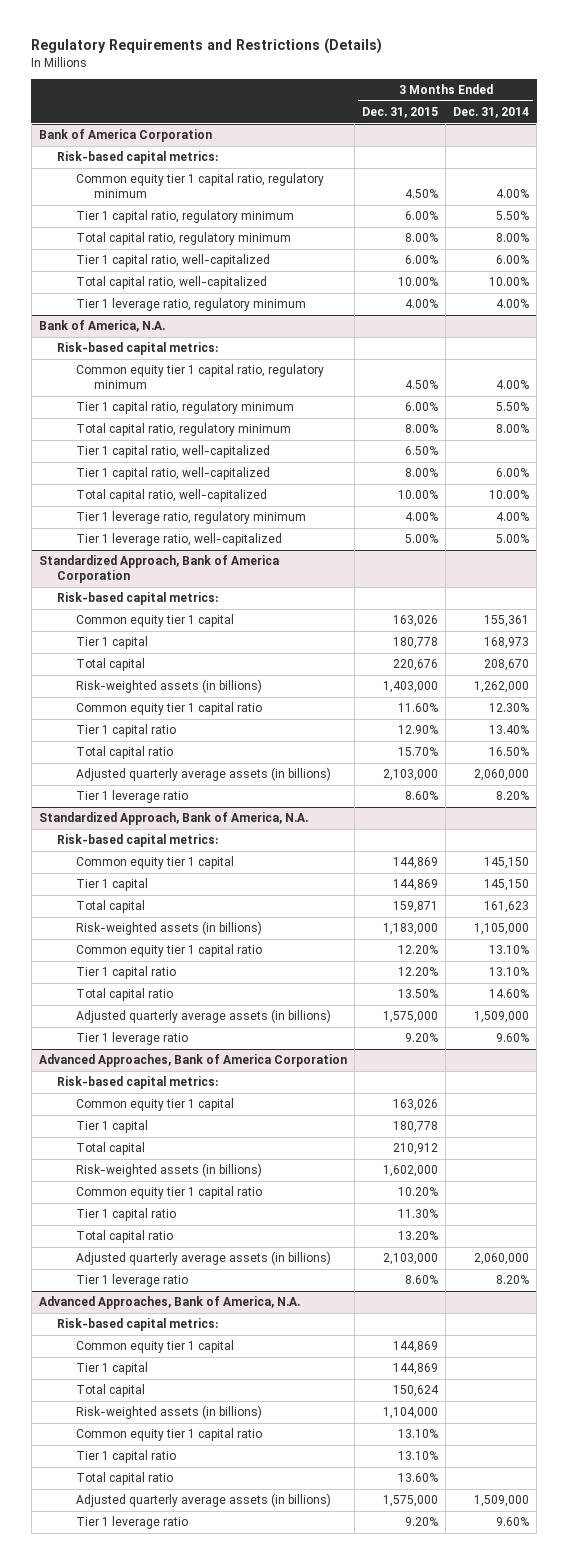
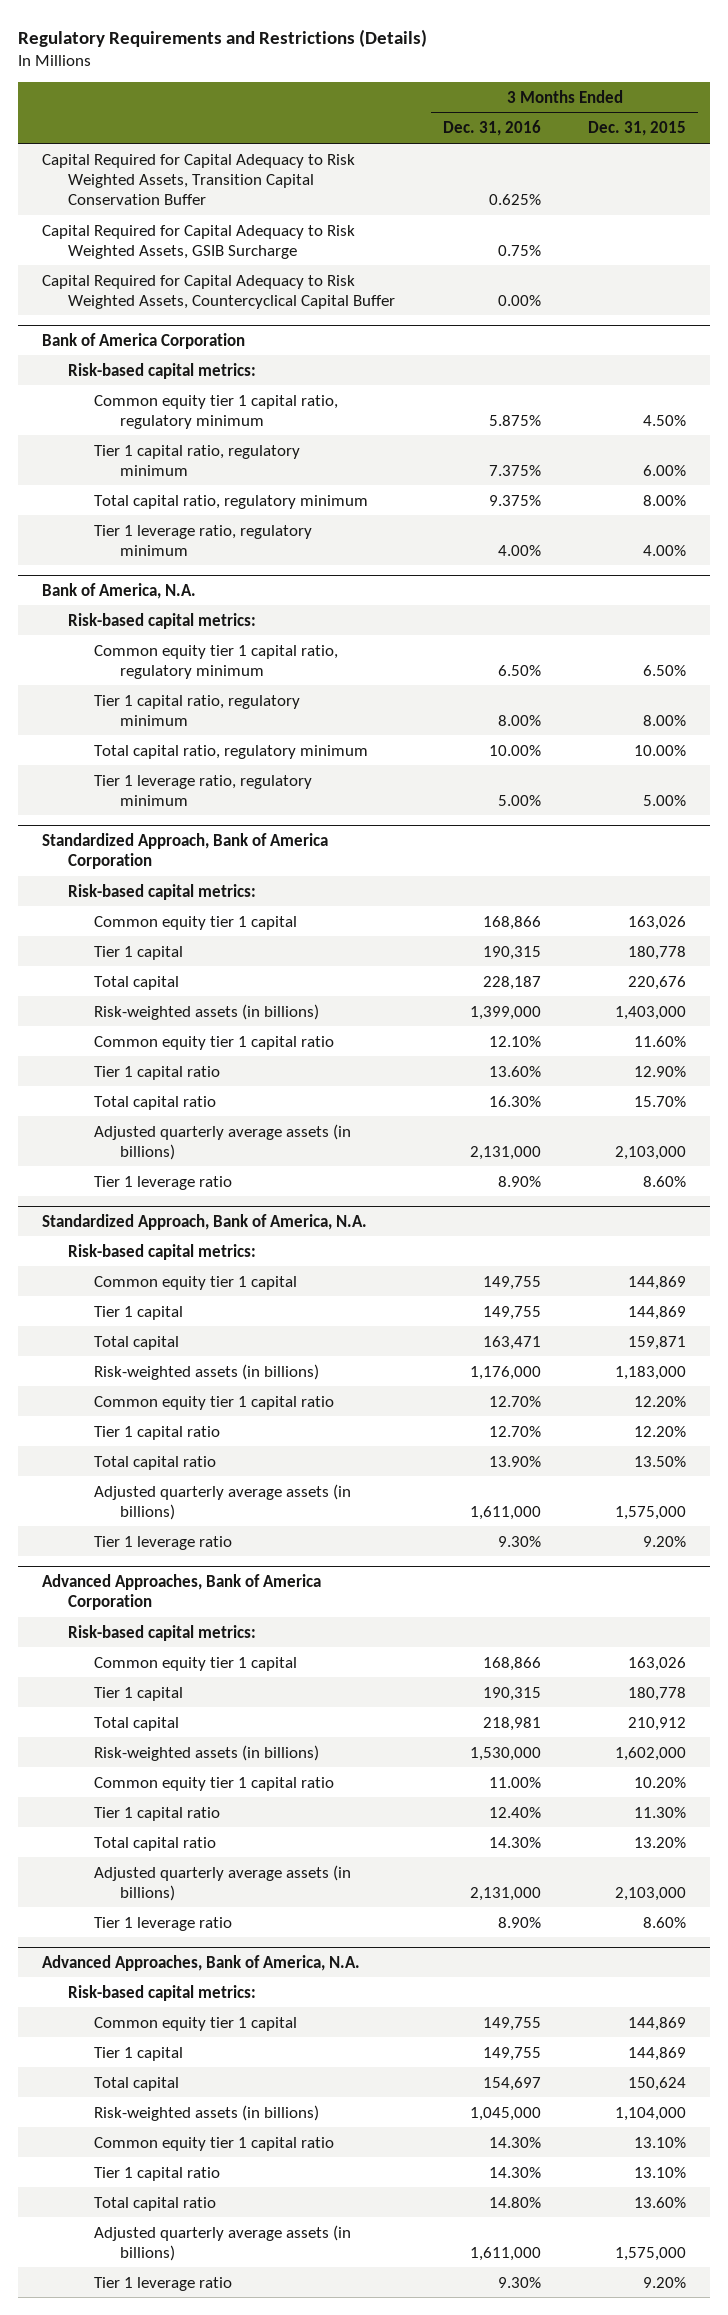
[453,106,530,118] Dec. 31, 2014 -> none
none -> [442,120,541,137] Dec. 31, 2016
none -> [42,153,356,205] Capital Required for Capital Adequacy to Risk Weighted Assets, Transition Capital Conservation Buffer
none -> [42,224,356,259] Capital Required for Capital Adequacy to Risk Weighted Assets, GSIB Surcharge
none -> [42,274,396,309] Capital Required for Capital Adequacy to Risk Weighted Assets, Countercyclical Capital Buffer
[75,254,270,268] Tier 1 capital ratio, well-capitalized -> none
[75,276,267,290] Total capital ratio, well-capitalized -> none
[75,445,270,459] Tier 1 capital ratio, well-capitalized -> none
[75,467,270,481] Tier 1 capital ratio, well-capitalized -> none
[75,489,267,503] Total capital ratio, well-capitalized -> none
[75,533,282,547] Tier 1 leverage ratio, well-capitalized -> none
[405,380,439,390] 4.50% -> [643,664,687,676] 6.50%
[405,402,439,412] 6.00% -> [643,714,687,726] 8.00%
[405,424,439,434] 8.00% -> [634,744,687,756] 10.00%
[405,512,439,522] 4.00% -> [643,794,687,806] 5.00%

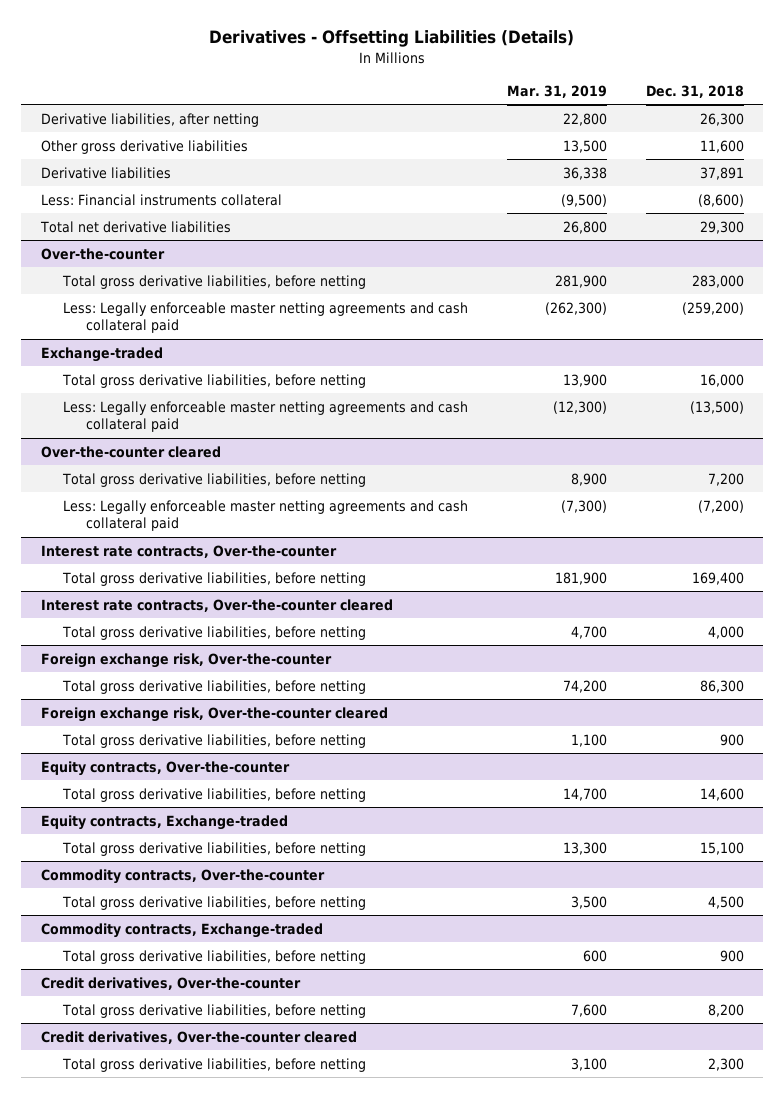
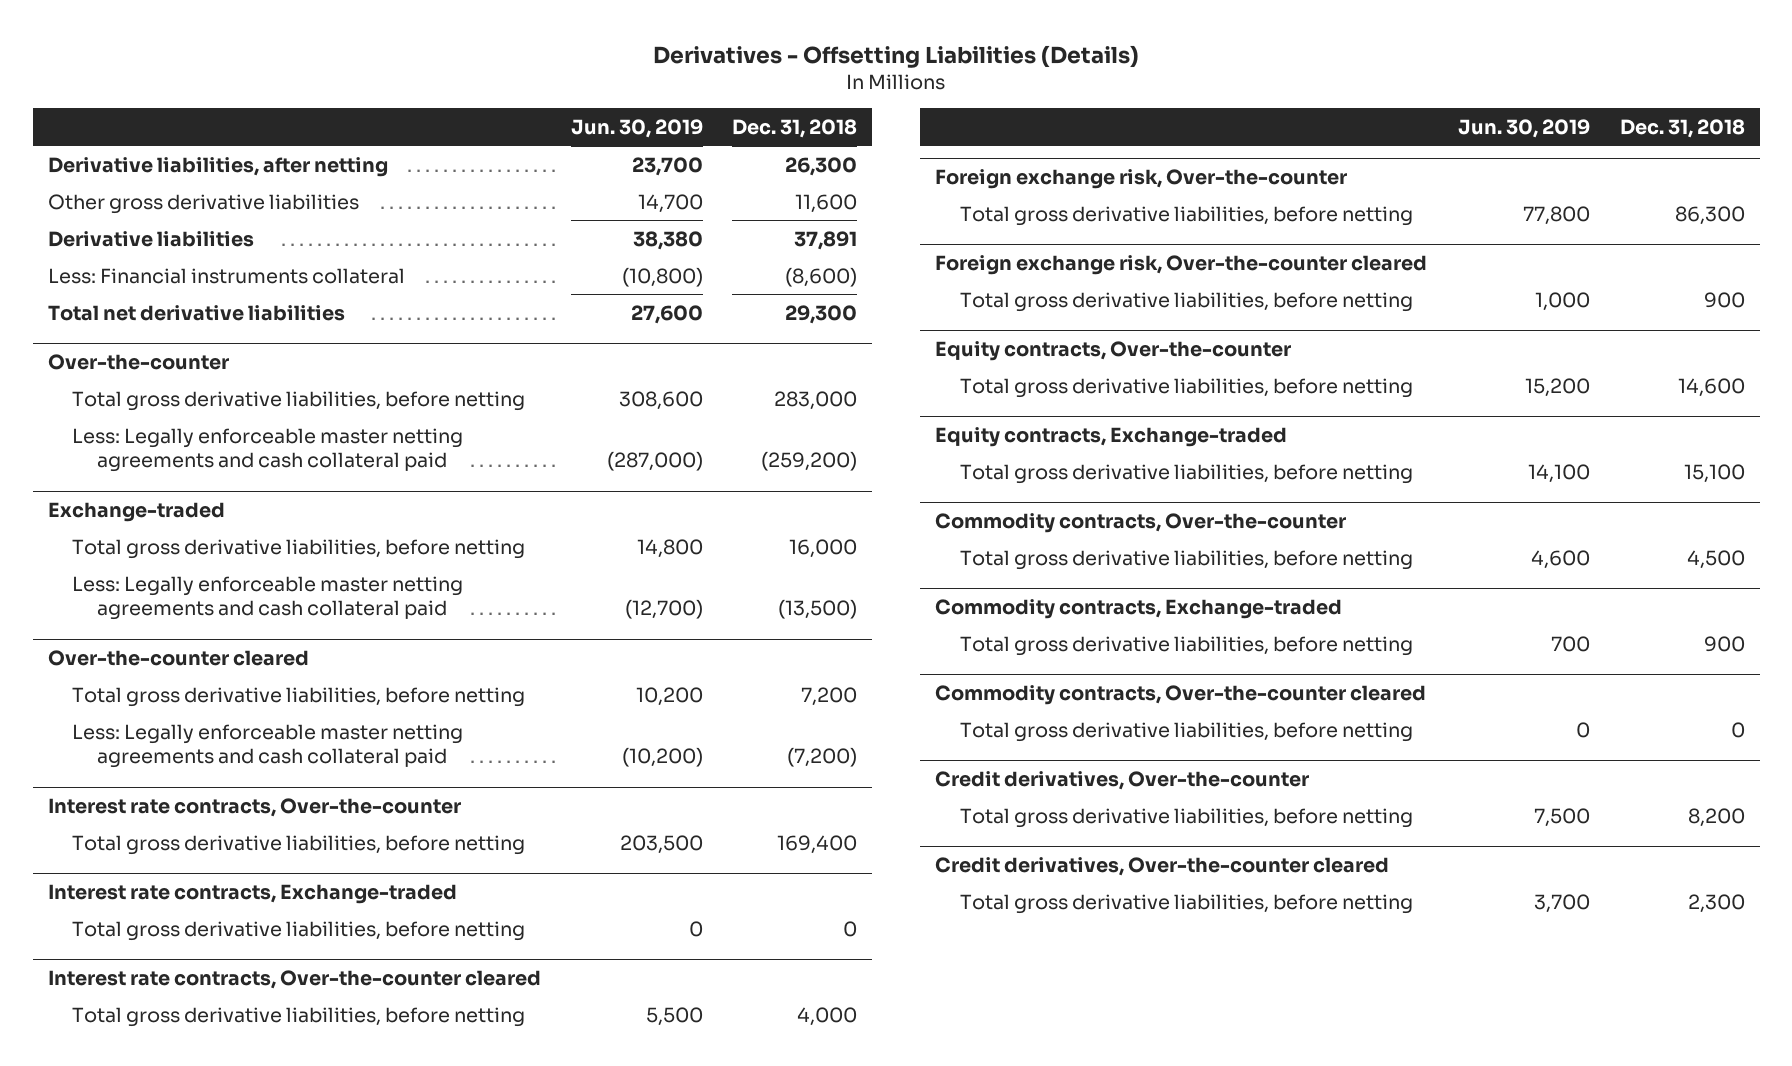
[507,84,608,98] Mar. 31, 2019 -> none
none -> [570,118,703,138] Jun. 30, 2019
none -> [47,883,457,904] Interest rate contracts, Exchange-traded
none -> [72,920,526,941] Total gross derivative liabilities, before netting
none -> [935,684,1427,705] Commodity contracts, Over-the-counter cleared
none -> [959,721,1413,742] Total gross derivative liabilities, before netting

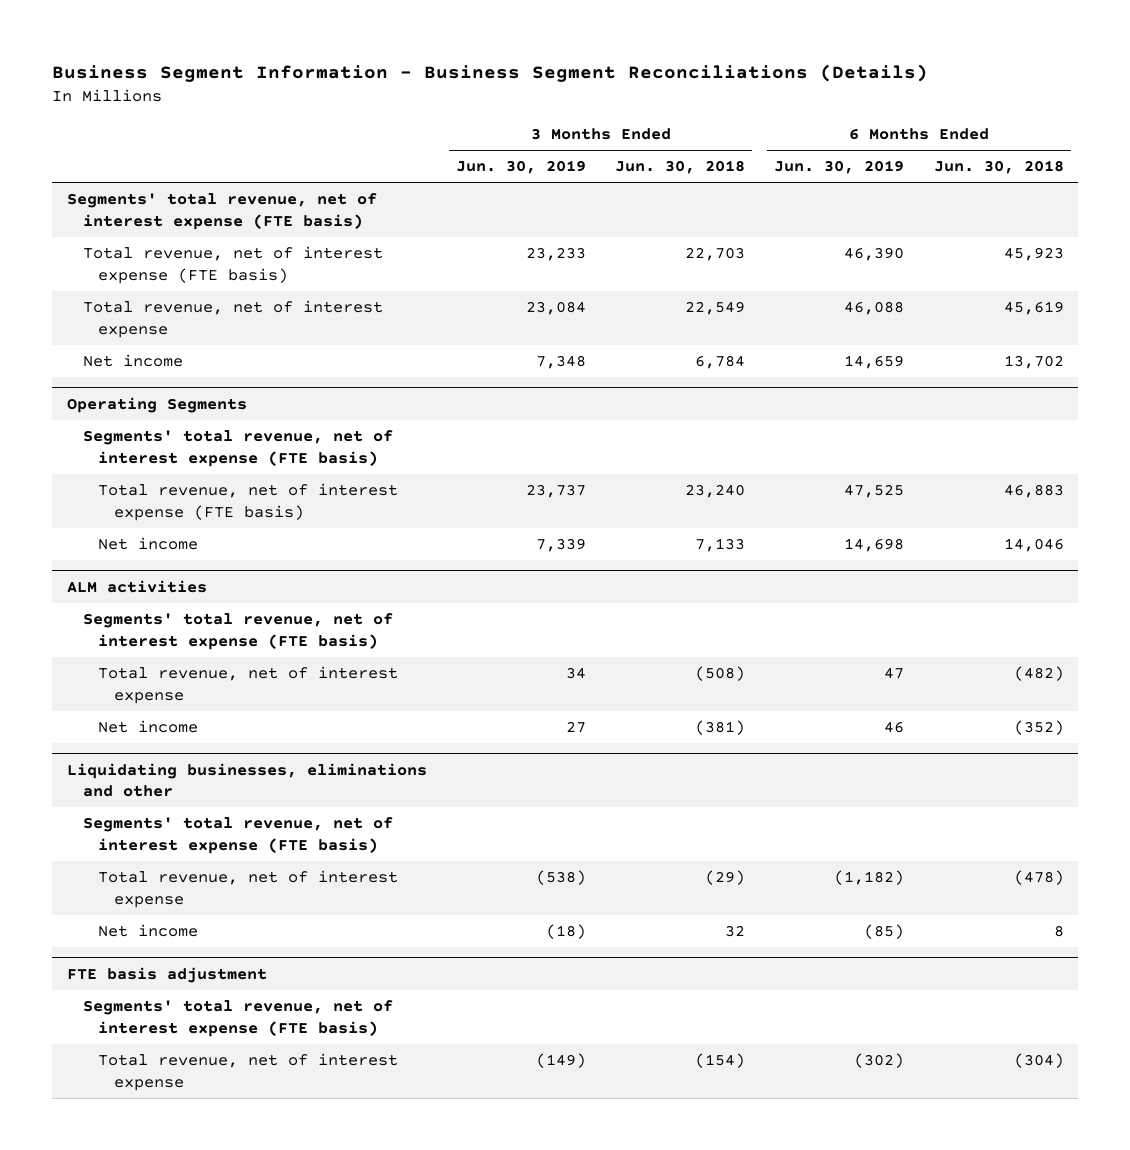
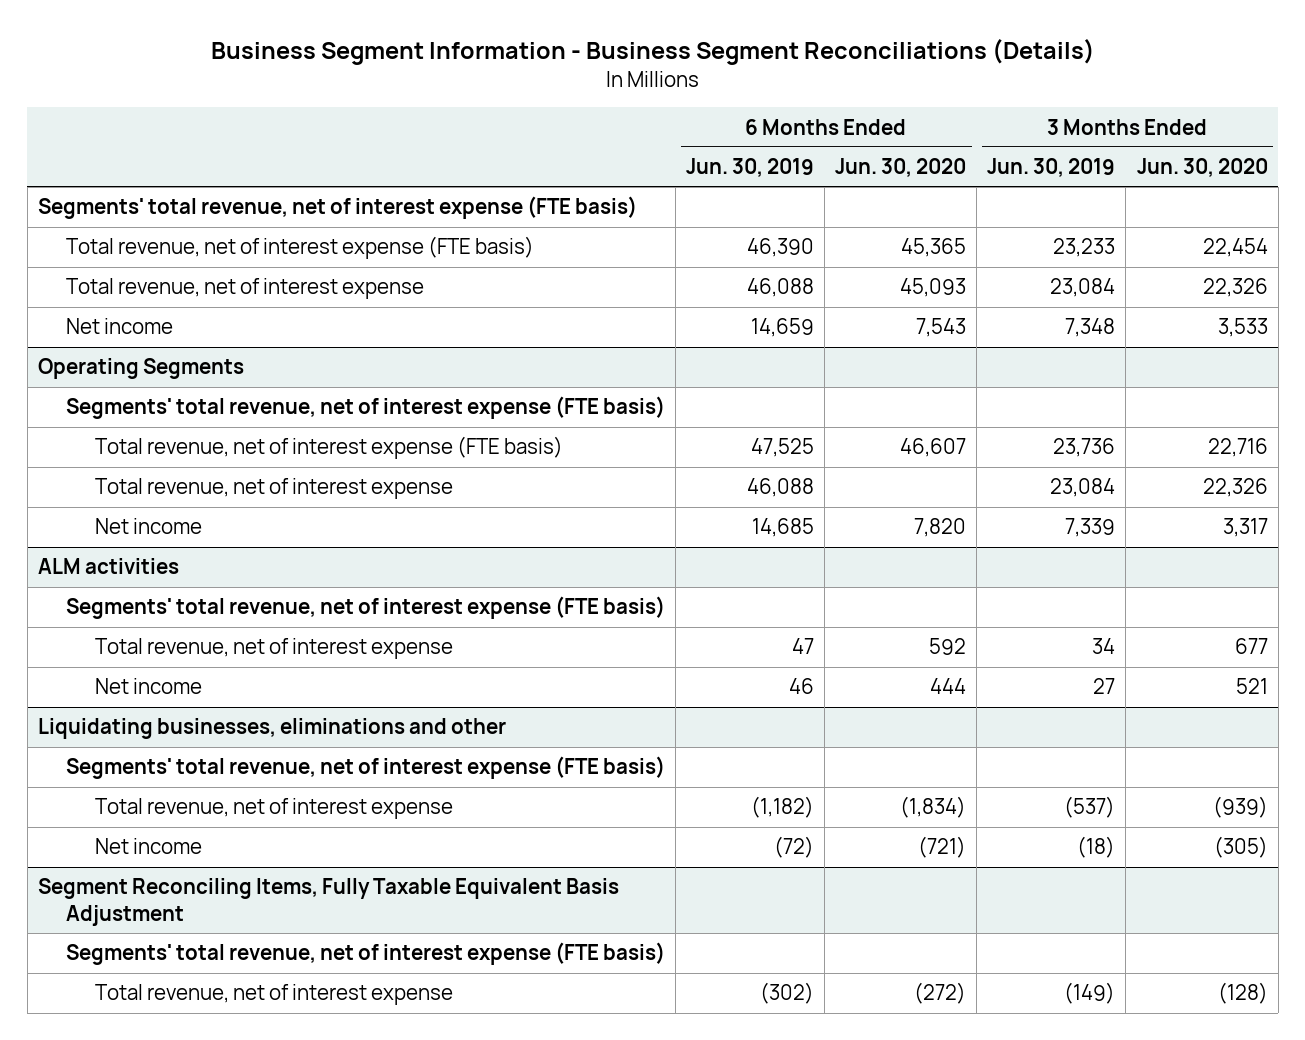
[615,160,746,175] Jun. 30, 2018 -> none
[933,160,1064,175] Jun. 30, 2018 -> none
none -> [835,158,967,178] Jun. 30, 2020
none -> [1136,158,1268,178] Jun. 30, 2020
[525,484,586,499] 23,737 -> [1053,438,1116,458] 23,736
none -> [94,478,453,500] Total revenue, net of interest expense
[844,538,905,553] 14,698 -> [752,518,815,538] 14,685
[535,870,586,886] (538) -> [1064,796,1116,819] (537)
[864,924,905,940] (85) -> [774,836,815,859] (72)
[66,966,267,983] FTE basis adjustment -> [37,878,619,926] Segment Reconciling Items, Fully Taxable Equivalent Basis Adjustment

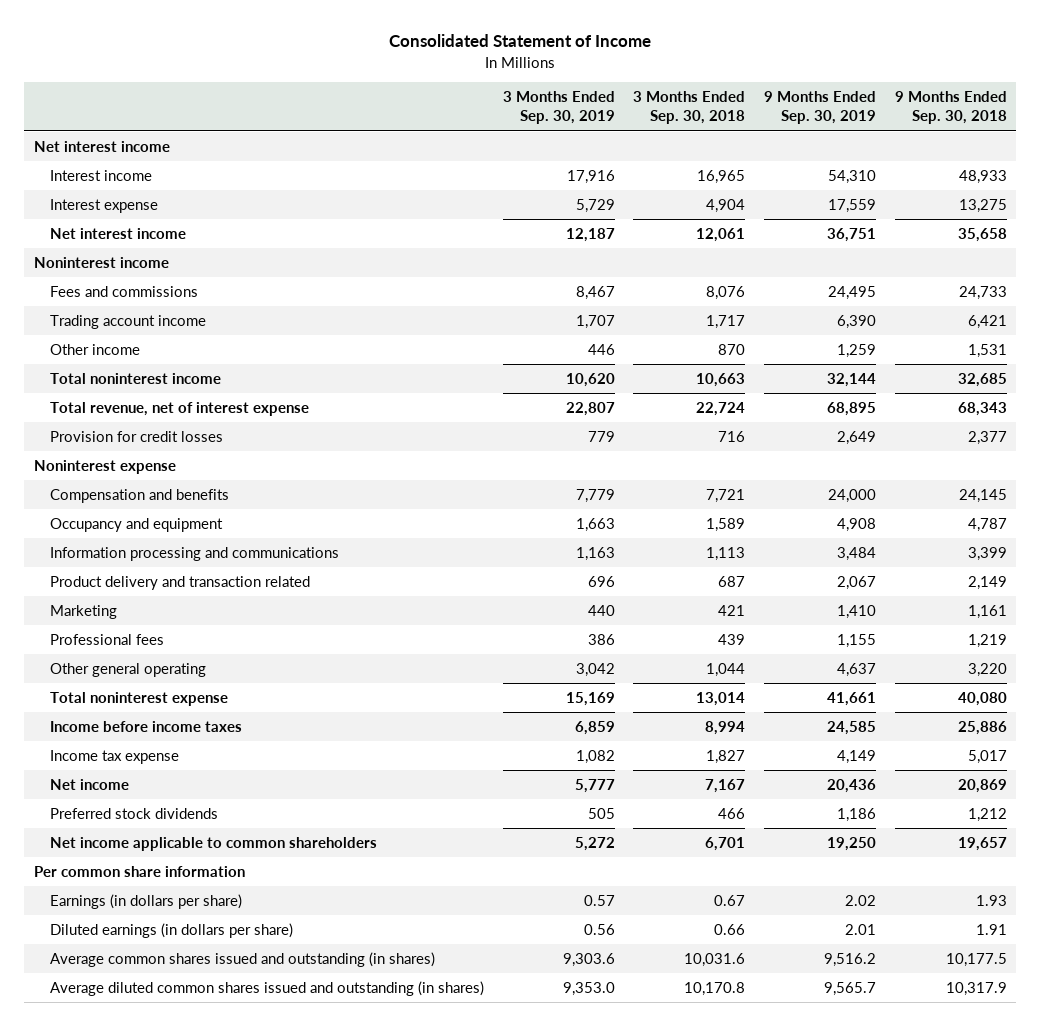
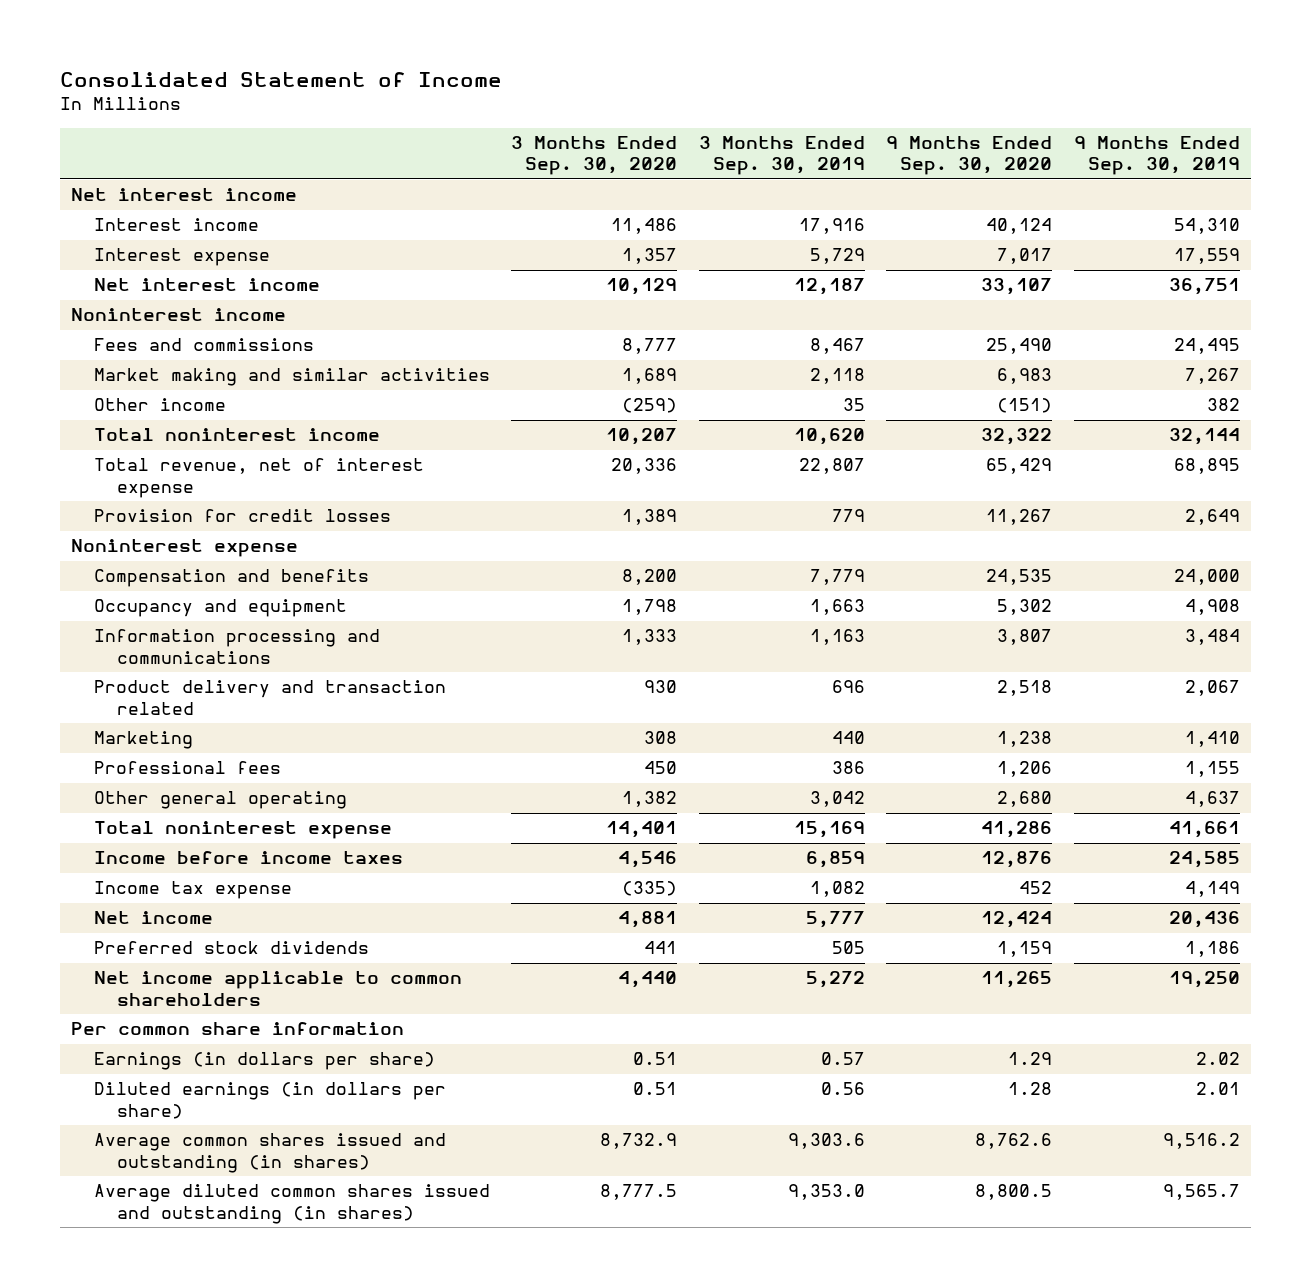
[633,91,746,125] 3 Months Ended Sep. 30, 2018 -> none
[894,91,1007,125] 9 Months Ended Sep. 30, 2018 -> none
none -> [511,136,678,176] 3 Months Ended Sep. 30, 2020
none -> [886,136,1053,176] 9 Months Ended Sep. 30, 2020
[50,315,207,330] Trading account income -> none
none -> [93,368,490,387] Market making and similar activities
[587,344,615,356] 446 -> [842,398,865,412] 35
[836,344,876,359] 1,259 -> [1206,398,1240,412] 382

